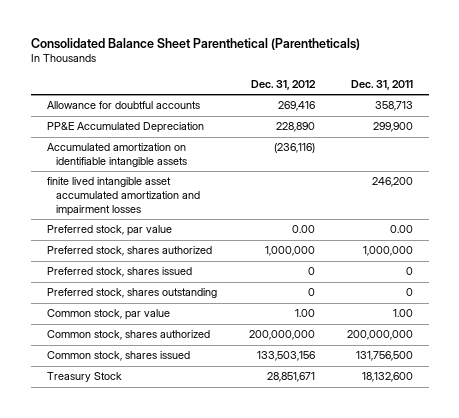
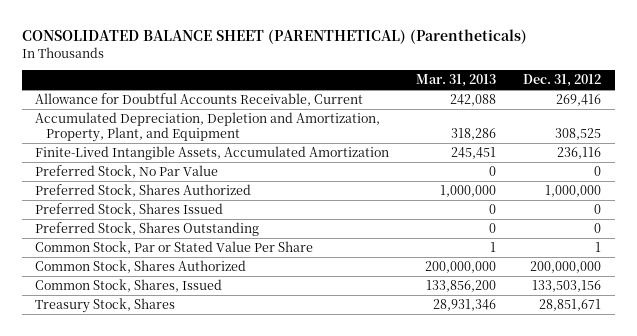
[30,37,360,50] Consolidated Balance Sheet Parenthetical (Parentheticals) -> [22,29,528,45] CONSOLIDATED BALANCE SHEET (PARENTHETICAL) (Parentheticals)
[350,79,413,90] Dec. 31, 2011 -> none
none -> [416,74,497,88] Mar. 31, 2013
[46,177,201,216] finite lived intangible asset accumulated amortization and impairment losses -> none
[46,101,200,110] Allowance for doubtful accounts -> [35,92,364,106] Allowance for Doubtful Accounts Receivable, Current
[46,122,204,134] PP&E Accumulated Depreciation -> [35,111,381,143] Accumulated Depreciation, Depletion and Amortization, Property, Plant, and Equipment
[275,122,315,133] 228,890 -> [555,128,602,141] 308,525
[46,143,188,168] Accumulated amortization on identifiable intangible assets -> [35,145,390,160] Finite-Lived Intangible Assets, Accumulated Amortization
[273,143,315,154] (236,116) -> [557,146,602,159] 236,116
[46,225,172,237] Preferred stock, par value -> [35,164,219,178] Preferred Stock, No Par Value
[291,225,315,234] 0.00 -> [594,165,602,176] 0
[46,246,212,257] Preferred stock, shares authorized -> [35,183,252,197] Preferred Stock, Shares Authorized
[46,267,192,278] Preferred stock, shares issued -> [35,202,224,216] Preferred Stock, Shares Issued
[46,288,217,299] Preferred stock, shares outstanding -> [35,221,260,236] Preferred Stock, Shares Outstanding
[46,309,170,321] Common stock, par value -> [35,240,314,254] Common Stock, Par or Stated Value Per Share
[294,309,315,318] 1.00 -> [595,241,602,252] 1
[46,330,210,341] Common stock, shares authorized -> [35,259,247,273] Common Stock, Shares Authorized
[46,351,190,362] Common stock, shares issued -> [35,278,223,292] Common Stock, Shares, Issued
[46,372,122,383] Treasury Stock -> [35,297,176,313] Treasury Stock, Shares

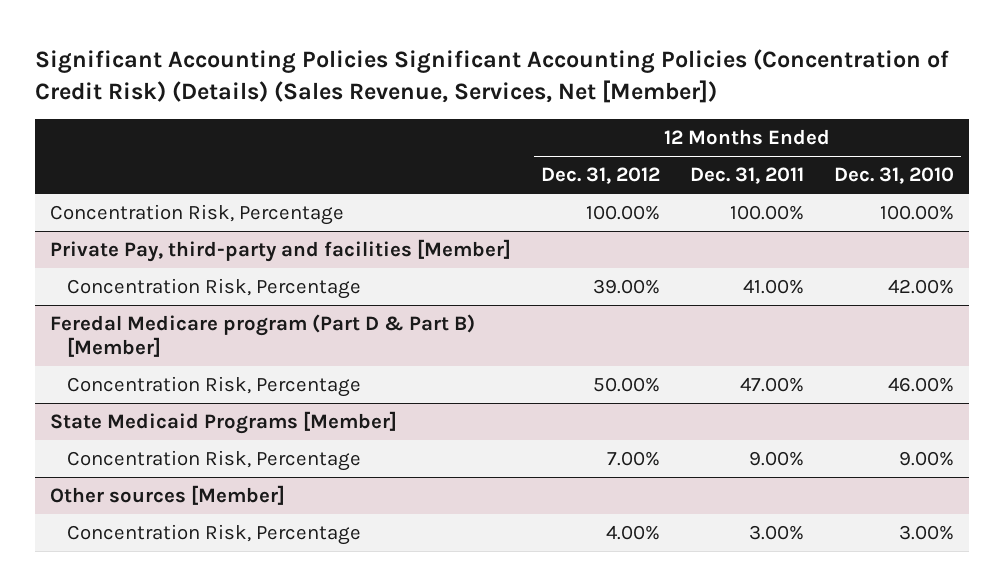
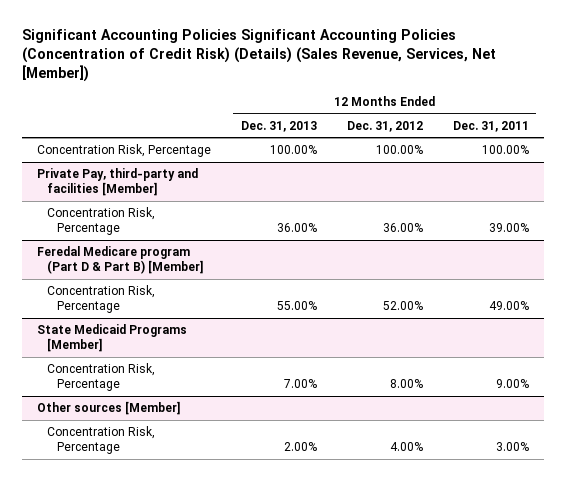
[833,167,954,185] Dec. 31, 2010 -> none
none -> [240,120,317,132] Dec. 31, 2013
[593,278,661,294] 39.00% -> [382,223,423,233] 36.00%
[742,278,804,294] 41.00% -> [488,223,529,233] 39.00%
[593,376,661,392] 50.00% -> [382,301,423,311] 52.00%
[739,376,804,392] 47.00% -> [488,301,529,311] 49.00%
[607,450,661,466] 7.00% -> [389,379,423,389] 8.00%

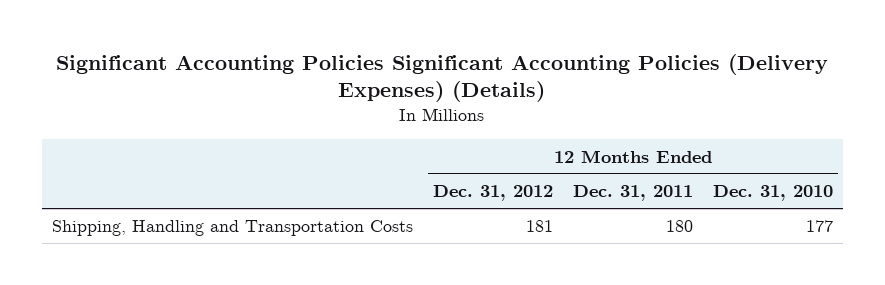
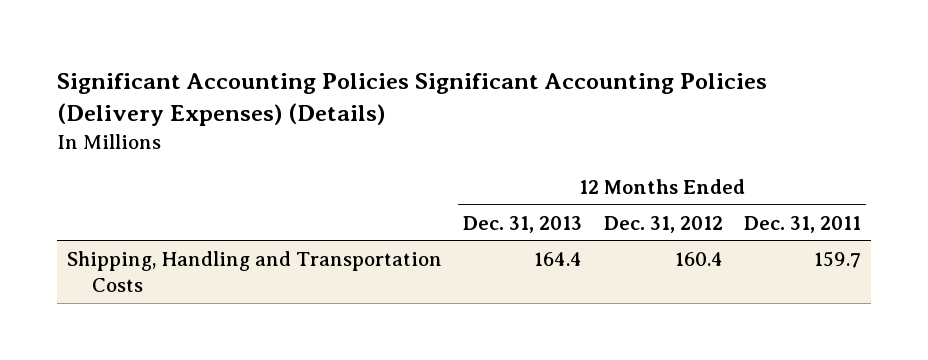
[713,185,834,202] Dec. 31, 2010 -> none
none -> [463,215,583,233] Dec. 31, 2013
[525,220,553,233] 181 -> [674,251,723,266] 160.4
[665,220,693,233] 180 -> [813,250,861,268] 159.7

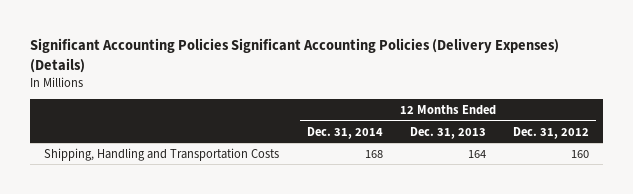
[743,215,861,233] Dec. 31, 2011 -> none
none -> [306,126,383,139] Dec. 31, 2014
[534,251,583,266] 164.4 -> [467,149,486,158] 164
[674,251,723,266] 160.4 -> [571,149,590,158] 160

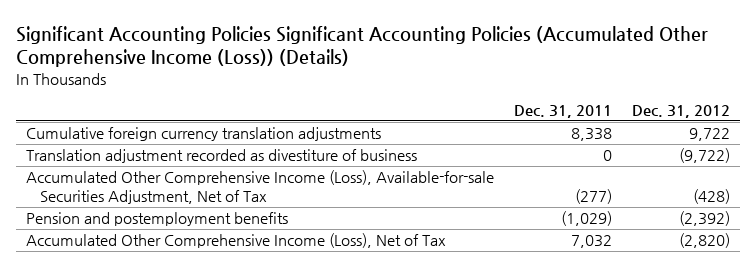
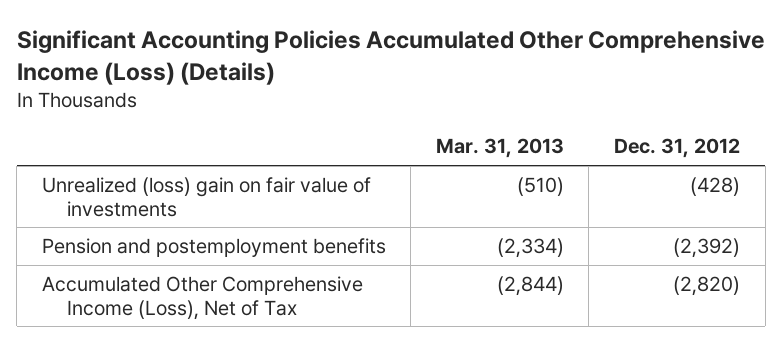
[16,25,709,68] Significant Accounting Policies Significant Accounting Policies (Accumulated Other Comprehensive Income (Loss)) (Details) -> [16,30,765,85] Significant Accounting Policies Accumulated Other Comprehensive Income (Loss) (Details)
[514,105,613,119] Dec. 31, 2011 -> none
none -> [435,138,564,159] Mar. 31, 2013
[26,127,382,142] Cumulative foreign currency translation adjustments -> none
[26,149,418,164] Translation adjustment recorded as divestiture of business -> none
[26,170,495,204] Accumulated Other Comprehensive Income (Loss), Available-for-sale Securities Adjustment, Net of Tax -> [41,177,371,217] Unrealized (loss) gain on fair value of investments

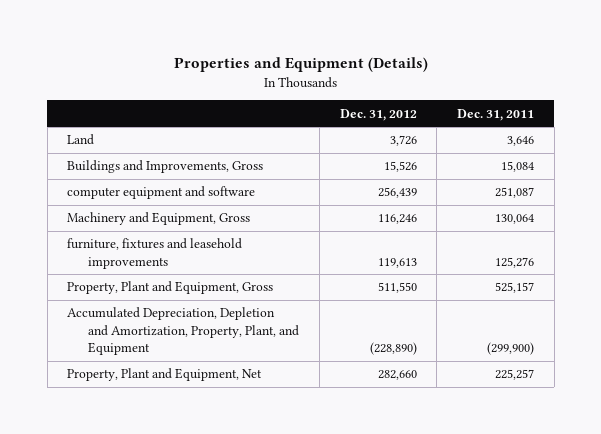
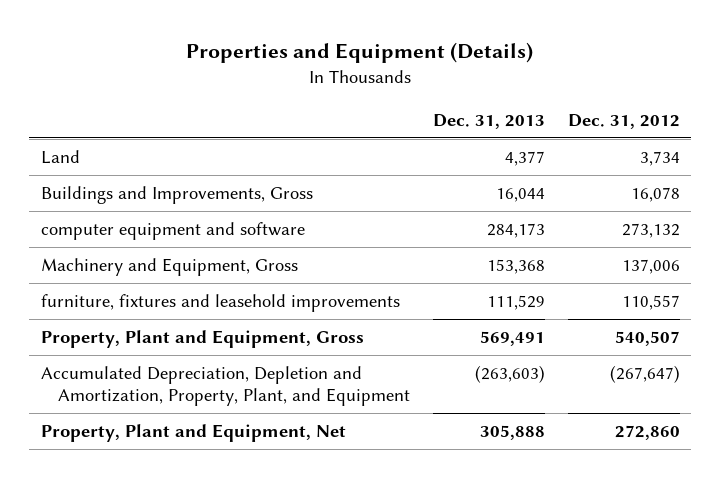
[457,108,535,121] Dec. 31, 2011 -> none
none -> [432,113,545,129] Dec. 31, 2013
[389,135,417,147] 3,726 -> [639,151,680,167] 3,734
[383,161,417,173] 15,526 -> [630,187,680,203] 16,078
[377,187,417,199] 256,439 -> [621,223,680,239] 273,132
[377,214,417,225] 116,246 -> [621,259,680,275] 137,006
[377,257,417,268] 119,613 -> [621,295,680,311] 110,557
[377,282,417,294] 511,550 -> [614,331,680,347] 540,507
[369,342,417,356] (228,890) -> [609,365,680,384] (267,647)
[377,370,417,381] 282,660 -> [614,425,680,441] 272,860

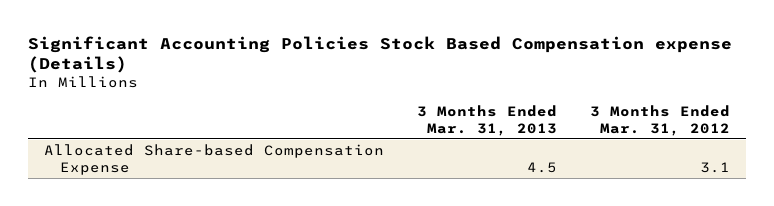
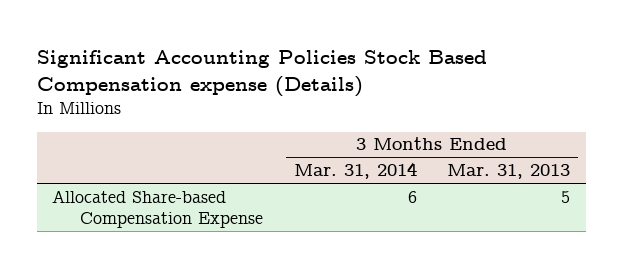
[589,104,730,136] 3 Months Ended Mar. 31, 2012 -> none
none -> [293,162,417,180] Mar. 31, 2014
[526,162,557,174] 4.5 -> [561,190,571,203] 5

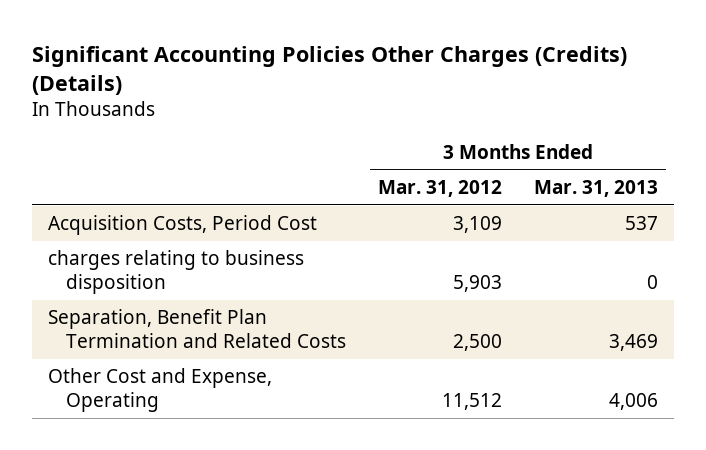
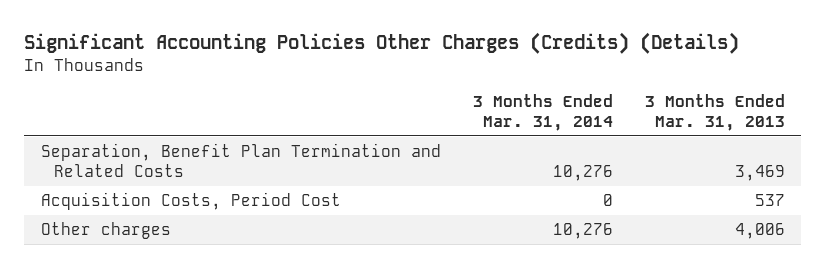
[377,180,502,198] Mar. 31, 2012 -> none
none -> [472,94,613,131] 3 Months Ended Mar. 31, 2014
[48,250,305,295] charges relating to business disposition -> none
[48,215,318,236] Acquisition Costs, Period Cost -> [40,192,341,211] Acquisition Costs, Period Cost
[48,368,273,413] Other Cost and Expense, Operating -> [40,222,171,240] Other charges

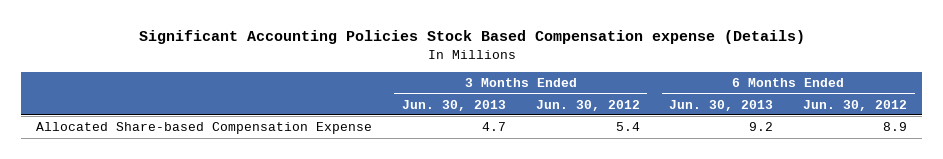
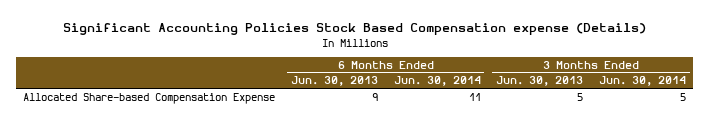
[535,99,640,111] Jun. 30, 2012 -> none
[803,99,908,111] Jun. 30, 2012 -> none
none -> [393,76,481,87] Jun. 30, 2014
none -> [598,76,686,87] Jun. 30, 2014
[481,122,506,132] 4.7 -> [577,92,584,101] 5
[749,122,774,132] 9.2 -> [372,92,379,101] 9

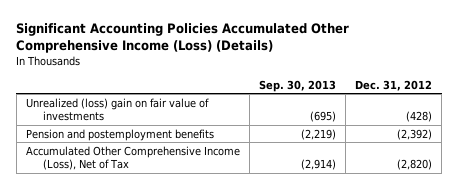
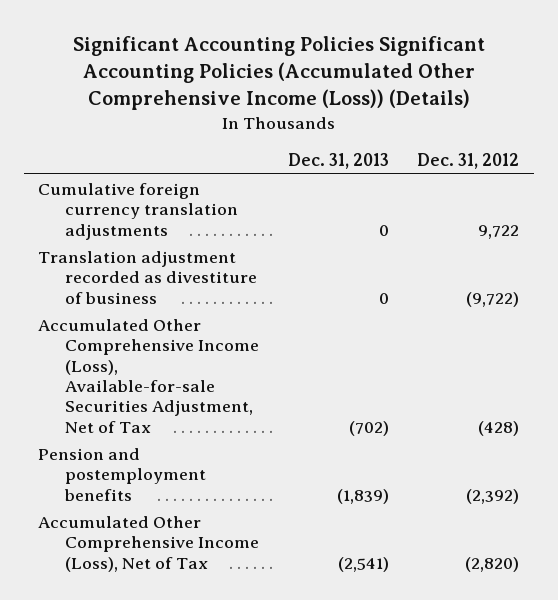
[16,23,350,54] Significant Accounting Policies Accumulated Other Comprehensive Income (Loss) (Details) -> [72,35,485,111] Significant Accounting Policies Significant Accounting Policies (Accumulated Other Comprehensive Income (Loss)) (Details)
[258,79,336,92] Sep. 30, 2013 -> none
none -> [287,152,389,169] Dec. 31, 2013
none -> [38,182,239,240] Cumulative foreign currency translation adjustments
none -> [38,250,258,304] Translation adjustment recorded as divestiture of business
[25,97,209,122] Unrealized (loss) gain on fair value of investments -> [38,318,260,433] Accumulated Other Comprehensive Income (Loss), Available-for-sale Securities Adjustment, Net of Tax

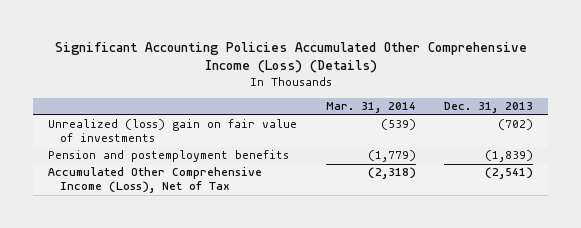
[72,35,485,111] Significant Accounting Policies Significant Accounting Policies (Accumulated Other Comprehensive Income (Loss)) (Details) -> [54,41,527,73] Significant Accounting Policies Accumulated Other Comprehensive Income (Loss) (Details)
[417,152,520,169] Dec. 31, 2012 -> none
none -> [325,102,416,114] Mar. 31, 2014
[38,182,239,240] Cumulative foreign currency translation adjustments -> none
[38,250,258,304] Translation adjustment recorded as divestiture of business -> none
[38,318,260,433] Accumulated Other Comprehensive Income (Loss), Available-for-sale Securities Adjustment, Net of Tax -> [47,119,297,143] Unrealized (loss) gain on fair value of investments

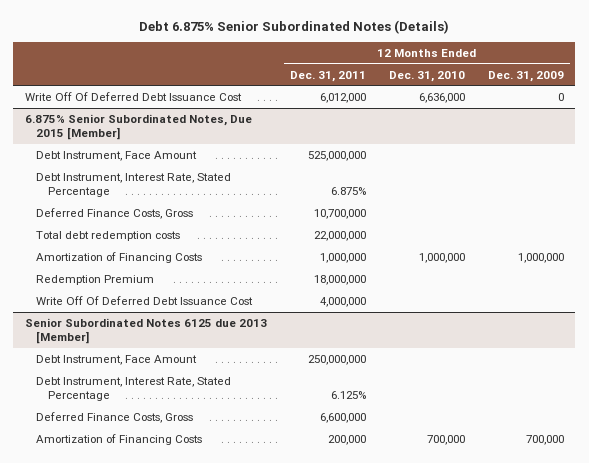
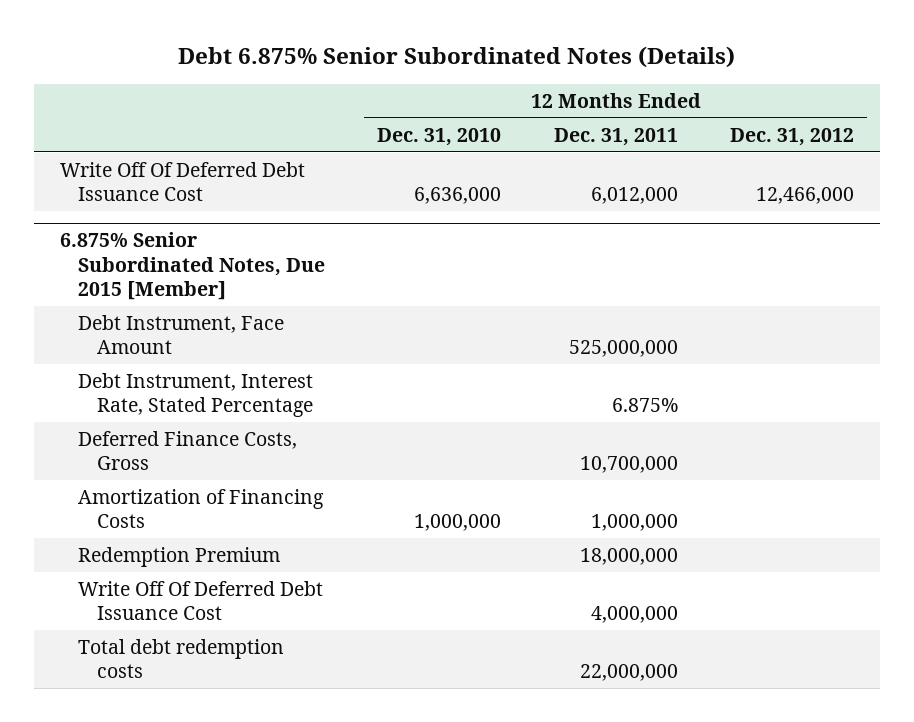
[487,70,564,82] Dec. 31, 2009 -> none
none -> [729,127,854,146] Dec. 31, 2012
[24,317,267,345] Senior Subordinated Notes 6125 due 2013 [Member] -> none
[36,354,198,365] Debt Instrument, Face Amount -> none
[36,376,232,402] Debt Instrument, Interest Rate, Stated Percentage -> none
[36,411,194,423] Deferred Finance Costs, Gross -> none
[36,433,203,445] Amortization of Financing Costs -> none
[36,230,181,241] Total debt redemption costs -> [78,638,285,679] Total debt redemption costs

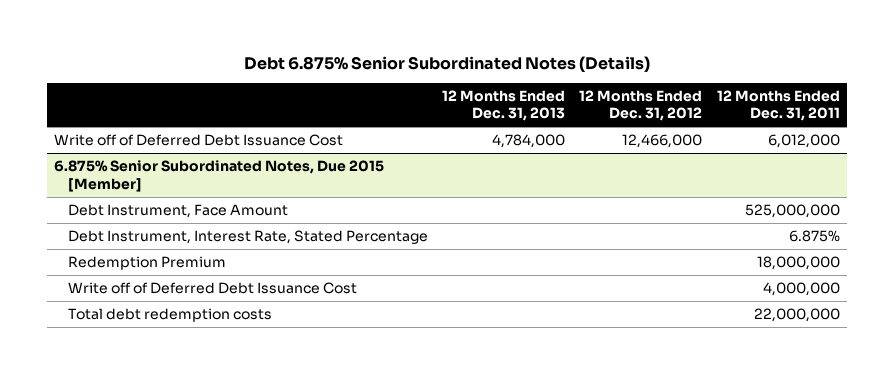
[377,127,502,146] Dec. 31, 2010 -> none
none -> [442,89,566,122] 12 Months Ended Dec. 31, 2013
[59,161,305,202] Write Off Of Deferred Debt Issuance Cost -> [53,134,343,147] Write off of Deferred Debt Issuance Cost
[78,430,298,471] Deferred Finance Costs, Gross -> none
[78,488,325,529] Amortization of Financing Costs -> none
[78,580,324,621] Write Off Of Deferred Debt Issuance Cost -> [68,282,358,295] Write off of Deferred Debt Issuance Cost

